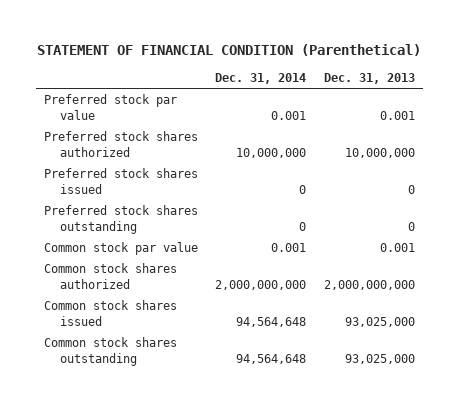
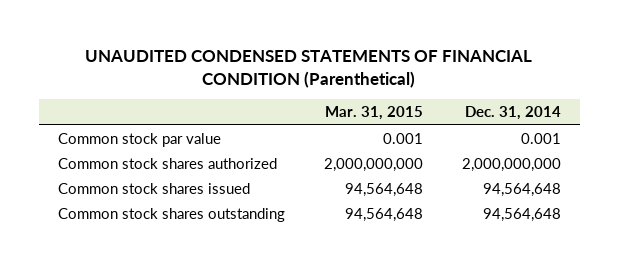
[37,43,422,56] STATEMENT OF FINANCIAL CONDITION (Parenthetical) -> [85,49,533,88] UNAUDITED CONDENSED STATEMENTS OF FINANCIAL CONDITION (Parenthetical)
[323,72,415,84] Dec. 31, 2013 -> none
none -> [324,106,423,121] Mar. 31, 2015
[44,94,178,120] Preferred stock par value -> none
[44,131,199,157] Preferred stock shares authorized -> none
[44,168,199,194] Preferred stock shares issued -> none
[44,205,199,234] Preferred stock shares outstanding -> none

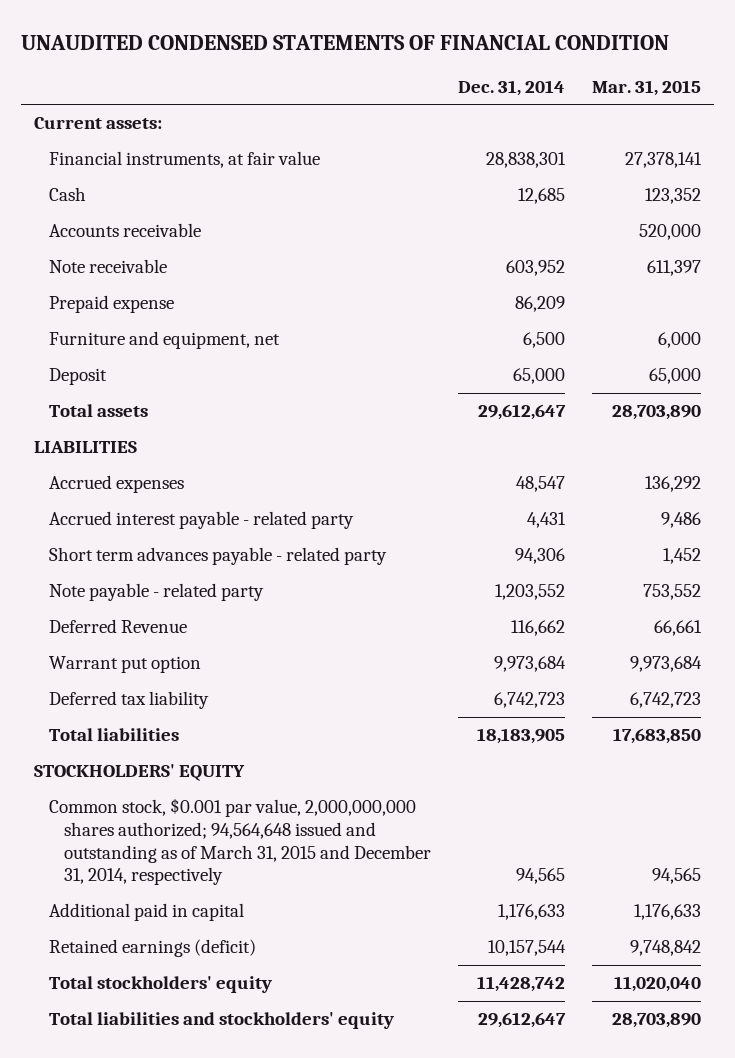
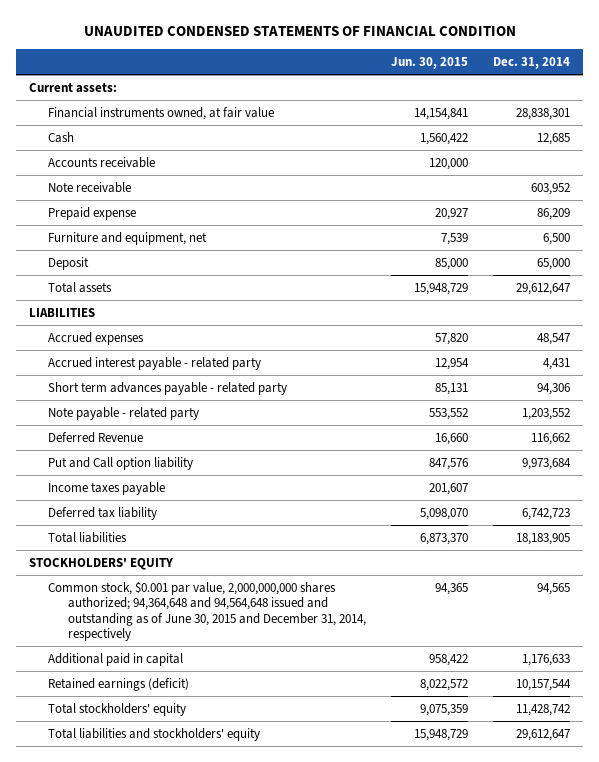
[591,79,701,96] Mar. 31, 2015 -> none
none -> [390,57,468,70] Jun. 30, 2015
[48,151,320,169] Financial instruments, at fair value -> [48,106,275,120] Financial instruments owned, at fair value
[48,656,201,674] Warrant put option -> [48,456,194,470] Put and Call option liability
none -> [48,481,166,495] Income taxes payable
[48,798,431,886] Common stock, $0.001 par value, 2,000,000,000 shares authorized; 94,564,648 issued and outstanding as of March 31, 2015 and December 31, 2014, respectively -> [48,580,366,642] Common stock, $0.001 par value, 2,000,000,000 shares authorized; 94,364,648 and 94,564,648 issued and outstanding as of June 30, 2015 and December 31, 2014, respectively

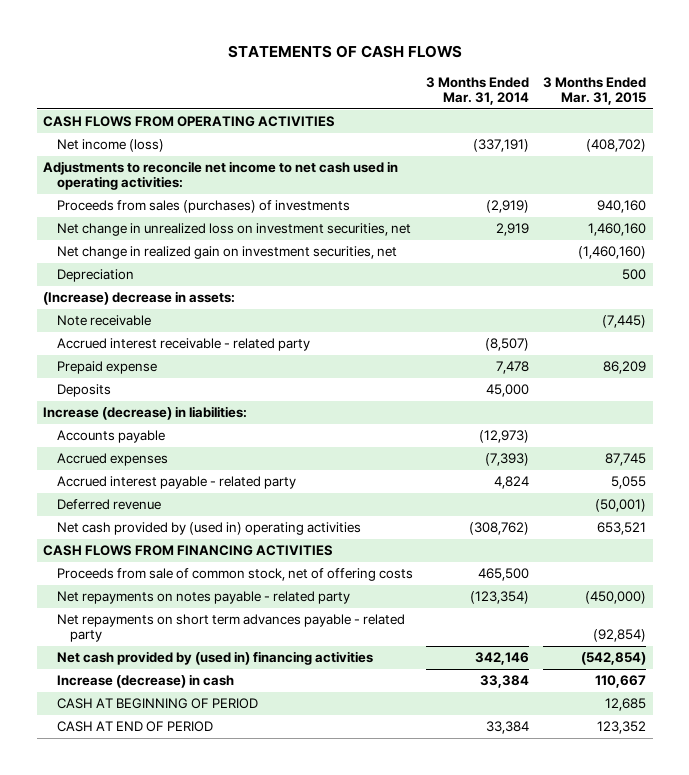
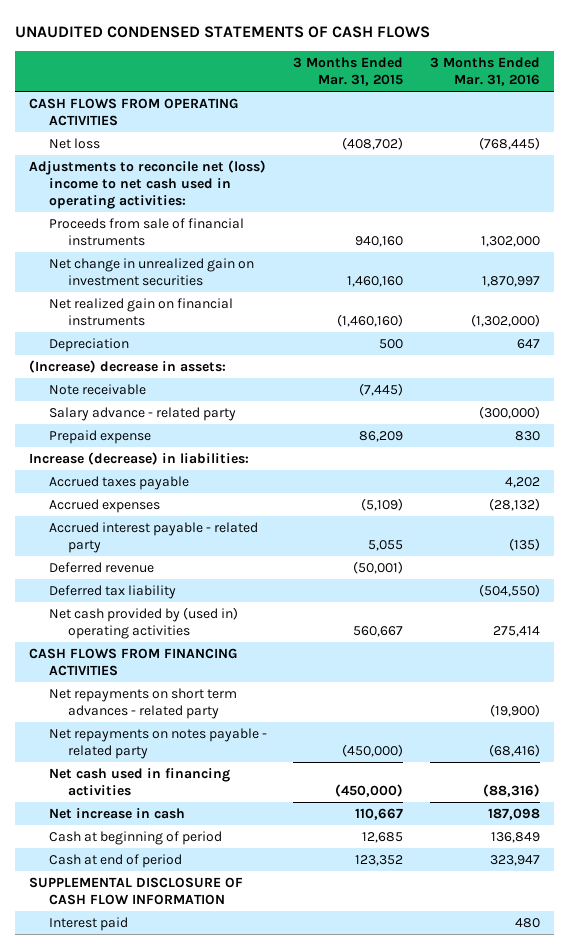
[227,45,462,59] STATEMENTS OF CASH FLOWS -> [15,26,431,39] UNAUDITED CONDENSED STATEMENTS OF CASH FLOWS
[426,76,530,106] 3 Months Ended Mar. 31, 2014 -> none
none -> [430,56,541,87] 3 Months Ended Mar. 31, 2016
[56,139,164,153] Net income (loss) -> [48,137,100,149] Net loss
[43,161,399,191] Adjustments to reconcile net income to net cash used in operating activities: -> [28,159,266,210] Adjustments to reconcile net (loss) income to net cash used in operating activities:
[56,200,350,214] Proceeds from sales (purchases) of investments -> [48,217,244,247] Proceeds from sale of financial instruments
[56,223,411,237] Net change in unrealized loss on investment securities, net -> [48,257,254,287] Net change in unrealized gain on investment securities
[56,246,397,260] Net change in realized gain on investment securities, net -> [48,297,233,327] Net realized gain on financial instruments
[56,338,310,352] Accrued interest receivable - related party -> none
none -> [48,406,236,421] Salary advance - related party
[56,384,111,398] Deposits -> none
[56,430,165,444] Accounts payable -> none
none -> [48,475,189,490] Accrued taxes payable
[604,453,646,467] 87,745 -> [361,497,404,511] (5,109)
none -> [48,584,176,599] Deferred tax liability
[596,522,646,536] 653,521 -> [353,626,404,638] 560,667
[56,568,413,582] Proceeds from sale of common stock, net of offering costs -> none
none -> [48,687,237,720] Net repayments on short term advances - related party
[56,614,405,643] Net repayments on short term advances payable - related party -> none
[56,651,373,666] Net cash provided by (used in) financing activities -> [48,767,230,797] Net cash used in financing activities
[580,652,646,666] (542,854) -> [335,784,404,798] (450,000)
[56,674,234,689] Increase (decrease) in cash -> [48,807,185,819] Net increase in cash
[56,698,258,710] CASH AT BEGINNING OF PERIOD -> [48,830,222,845] Cash at beginning of period
[56,721,213,733] CASH AT END OF PERIOD -> [48,853,182,868] Cash at end of period
none -> [28,876,243,906] SUPPLEMENTAL DISCLOSURE OF CASH FLOW INFORMATION
none -> [48,916,128,931] Interest paid

